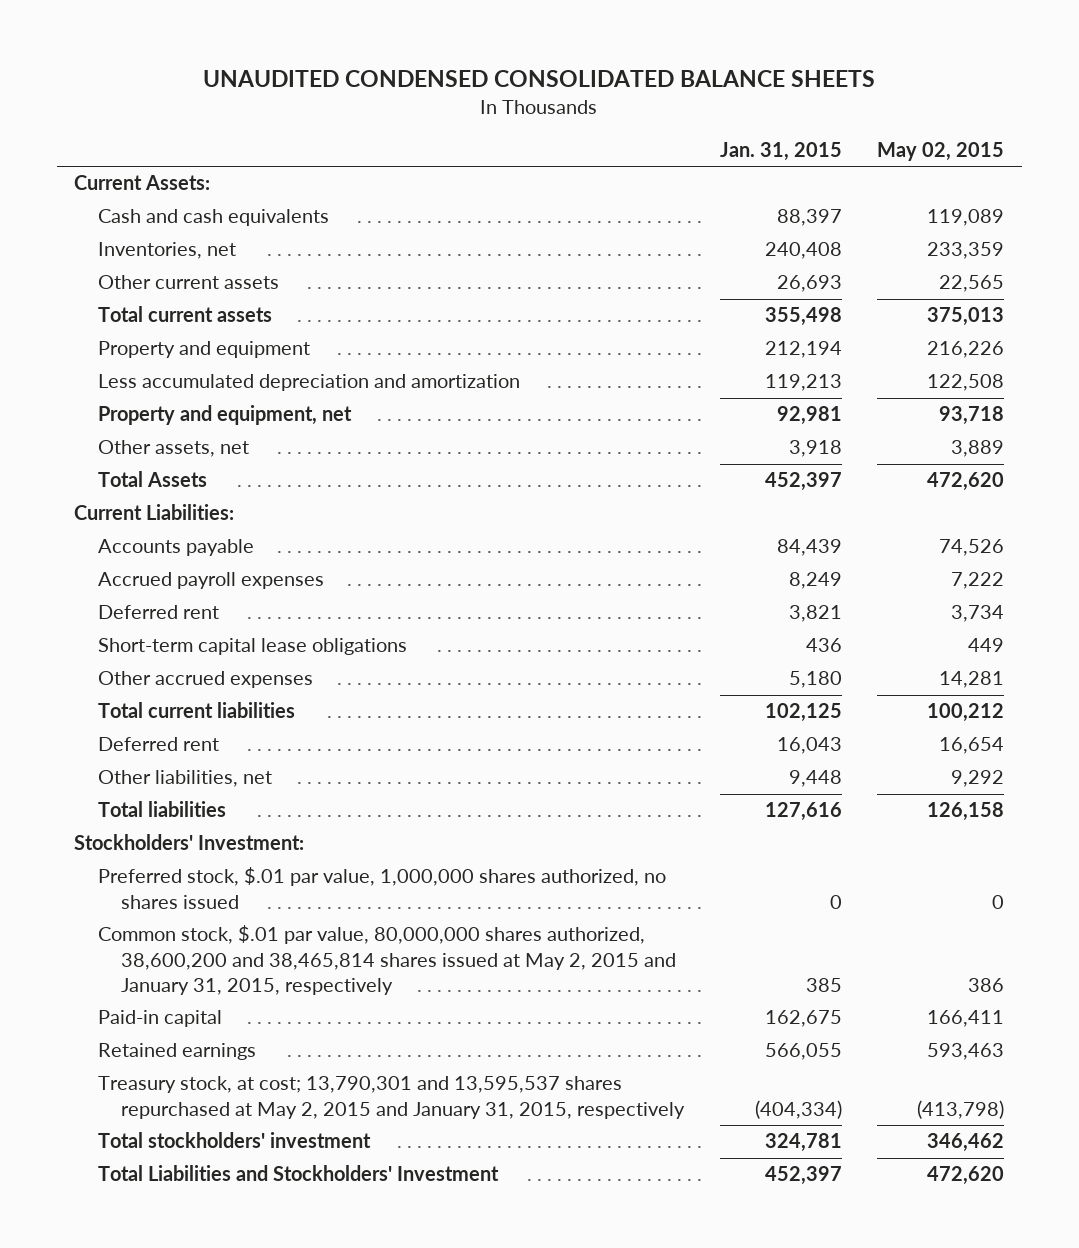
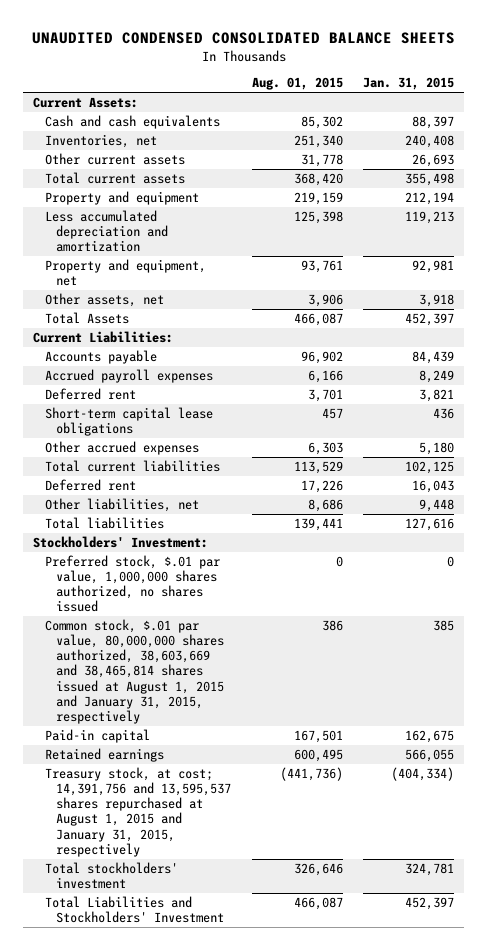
[877,141,1005,161] May 02, 2015 -> none
none -> [251,77,343,91] Aug. 01, 2015
[97,925,677,995] Common stock, $.01 par value, 80,000,000 shares authorized, 38,600,200 and 38,465,814 shares issued at May 2, 2015 and January 31, 2015, respectively -> [44,618,225,724] Common stock, $.01 par value, 80,000,000 shares authorized, 38,603,669 and 38,465,814 shares issued at August 1, 2015 and January 31, 2015, respectively
[97,1076,686,1119] Treasury stock, at cost; 13,790,301 and 13,595,537 shares repurchased at May 2, 2015 and January 31, 2015, respectively -> [44,766,232,857] Treasury stock, at cost; 14,391,756 and 13,595,537 shares repurchased at August 1, 2015 and January 31, 2015, respectively

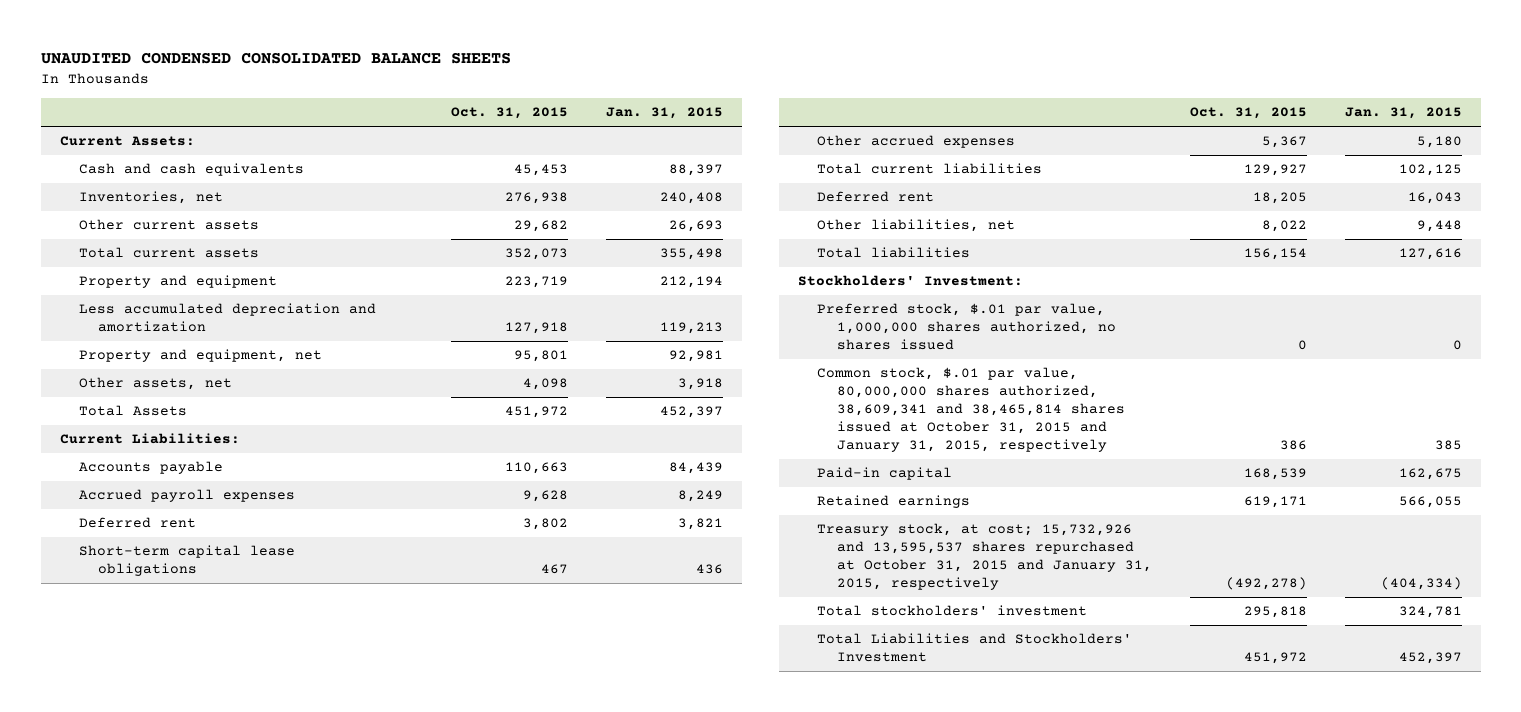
[251,77,343,91] Aug. 01, 2015 -> none
none -> [451,107,569,120] Oct. 31, 2015
[44,618,225,724] Common stock, $.01 par value, 80,000,000 shares authorized, 38,603,669 and 38,465,814 shares issued at August 1, 2015 and January 31, 2015, respectively -> [817,367,1125,453] Common stock, $.01 par value, 80,000,000 shares authorized, 38,609,341 and 38,465,814 shares issued at October 31, 2015 and January 31, 2015, respectively
[44,766,232,857] Treasury stock, at cost; 14,391,756 and 13,595,537 shares repurchased at August 1, 2015 and January 31, 2015, respectively -> [817,523,1152,591] Treasury stock, at cost; 15,732,926 and 13,595,537 shares repurchased at October 31, 2015 and January 31, 2015, respectively

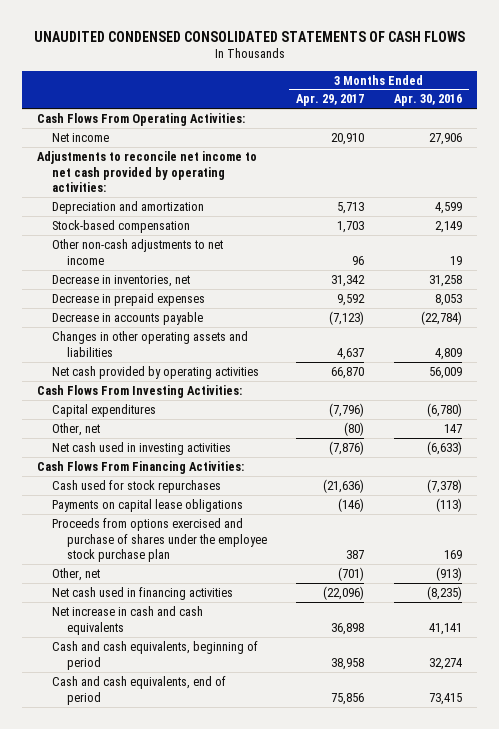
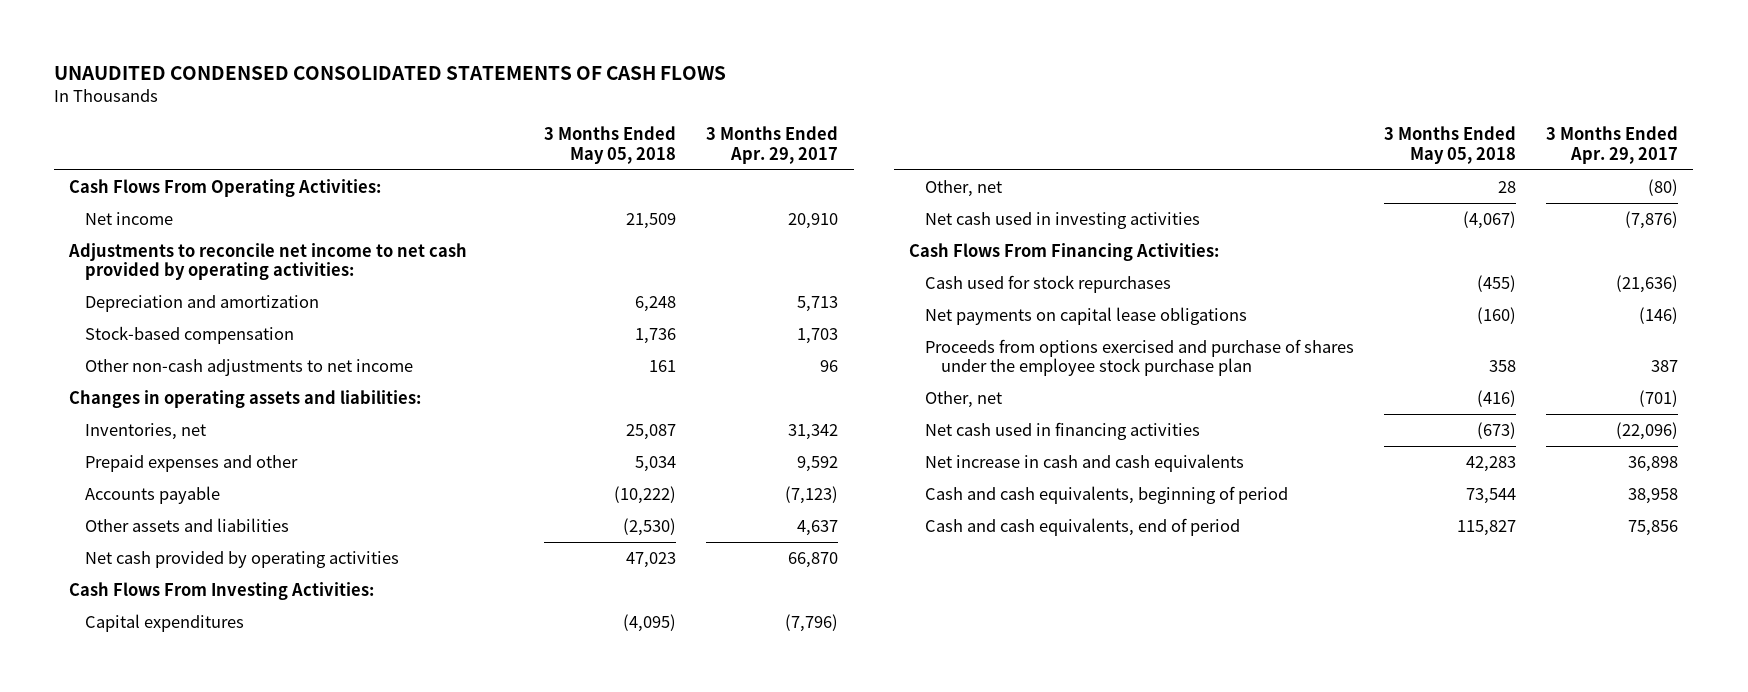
[393,94,462,107] Apr. 30, 2016 -> none
none -> [544,126,677,164] 3 Months Ended May 05, 2018
none -> [69,390,422,409] Changes in operating assets and liabilities:
[52,274,191,287] Decrease in inventories, net -> [85,423,207,441] Inventories, net
[52,292,206,306] Decrease in prepaid expenses -> [85,455,299,473] Prepaid expenses and other
[52,311,204,325] Decrease in accounts payable -> [85,486,221,505] Accounts payable
[52,330,249,357] Changes in other operating assets and liabilities -> [85,518,290,533] Other assets and liabilities
[52,498,244,512] Payments on capital lease obligations -> [925,307,1248,326] Net payments on capital lease obligations

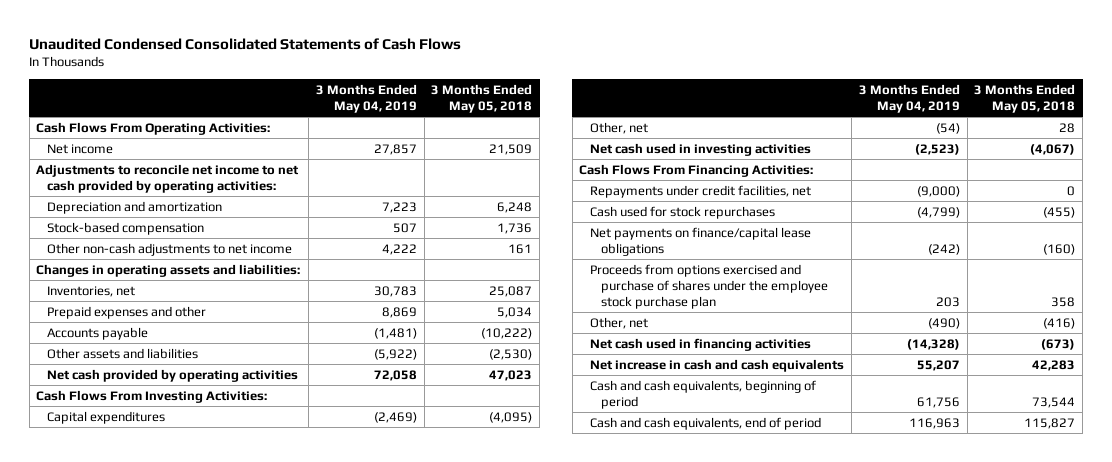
[54,65,727,80] UNAUDITED CONDENSED CONSOLIDATED STATEMENTS OF CASH FLOWS -> [29,38,462,51] Unaudited Condensed Consolidated Statements of Cash Flows
[706,126,839,164] 3 Months Ended Apr. 29, 2017 -> none
none -> [315,83,417,114] 3 Months Ended May 04, 2019
none -> [589,184,811,198] Repayments under credit facilities, net
[925,307,1248,326] Net payments on capital lease obligations -> [589,226,811,256] Net payments on finance/capital lease obligations

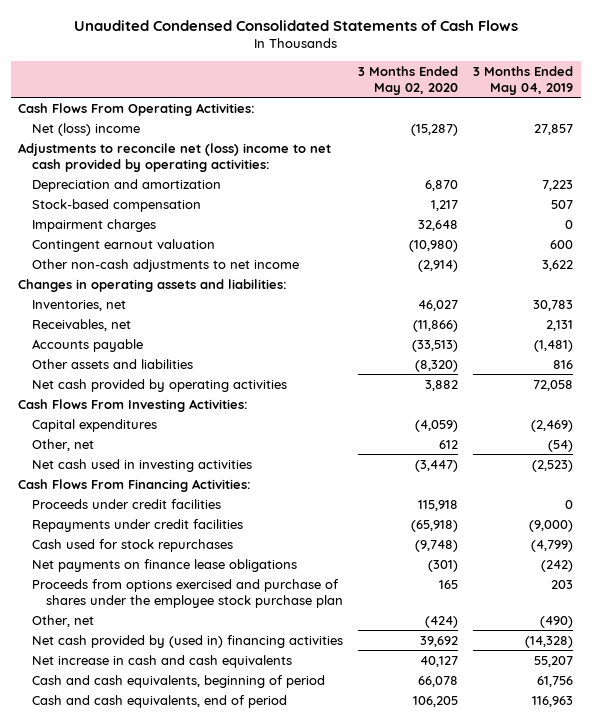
[431,83,533,114] 3 Months Ended May 05, 2018 -> none
none -> [358,65,459,96] 3 Months Ended May 02, 2020
[46,143,113,154] Net income -> [32,122,141,136] Net (loss) income
[36,163,300,193] Adjustments to reconcile net income to net cash provided by operating activities: -> [18,142,332,172] Adjustments to reconcile net (loss) income to net cash provided by operating activities:
none -> [32,218,157,232] Impairment charges
none -> [32,238,216,252] Contingent earnout valuation
[381,243,417,255] 4,222 -> [542,259,574,271] 3,622
[46,305,206,319] Prepaid expenses and other -> none
none -> [32,318,132,331] Receivables, net
[373,348,417,360] (5,922) -> [553,359,574,369] 816
none -> [32,498,222,509] Proceeds under credit facilities
[589,184,811,198] Repayments under credit facilities, net -> [32,518,244,532] Repayments under credit facilities
[589,226,811,256] Net payments on finance/capital lease obligations -> [32,558,298,572] Net payments on finance lease obligations
[589,337,811,351] Net cash used in financing activities -> [32,634,344,648] Net cash provided by (used in) financing activities

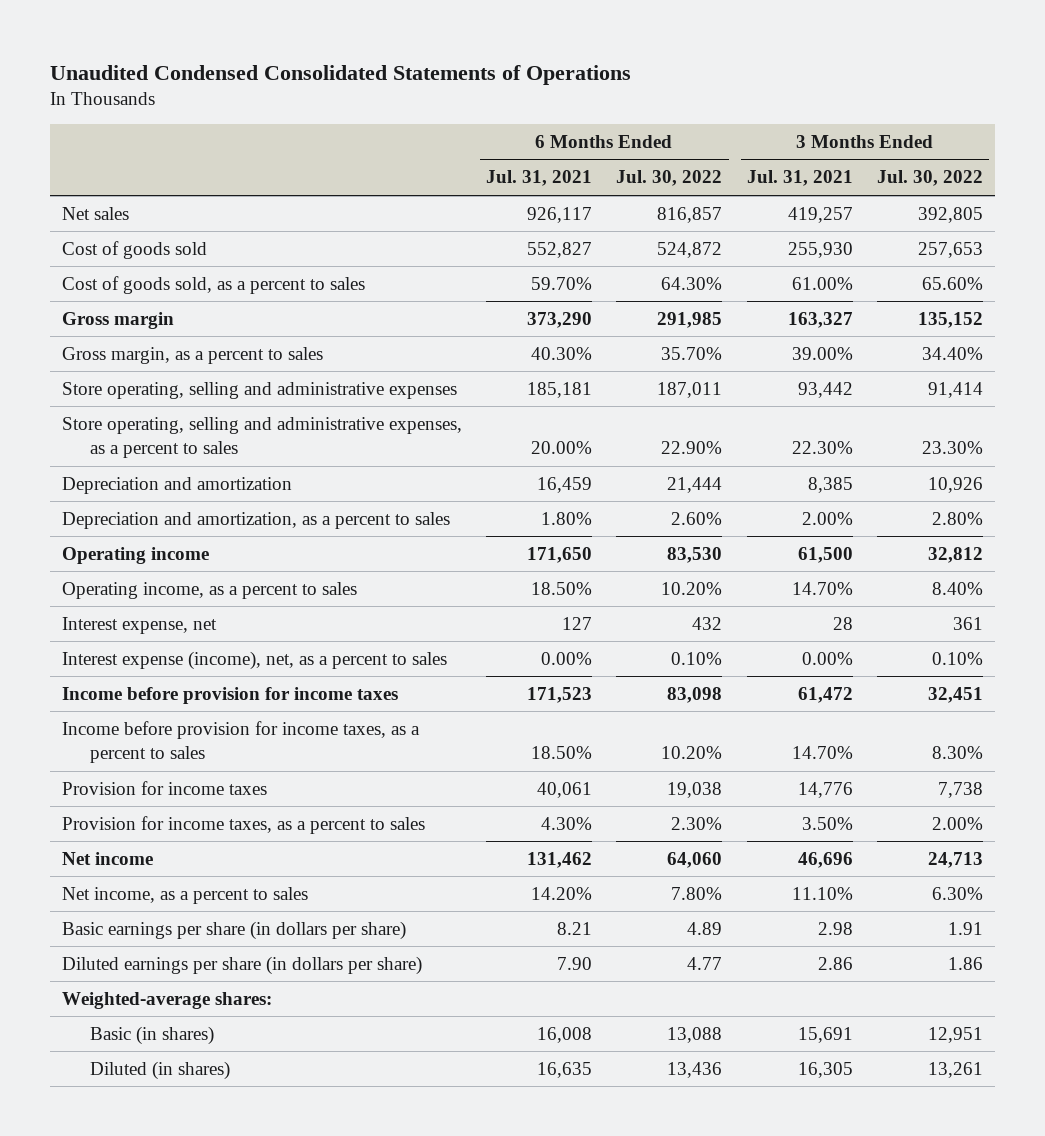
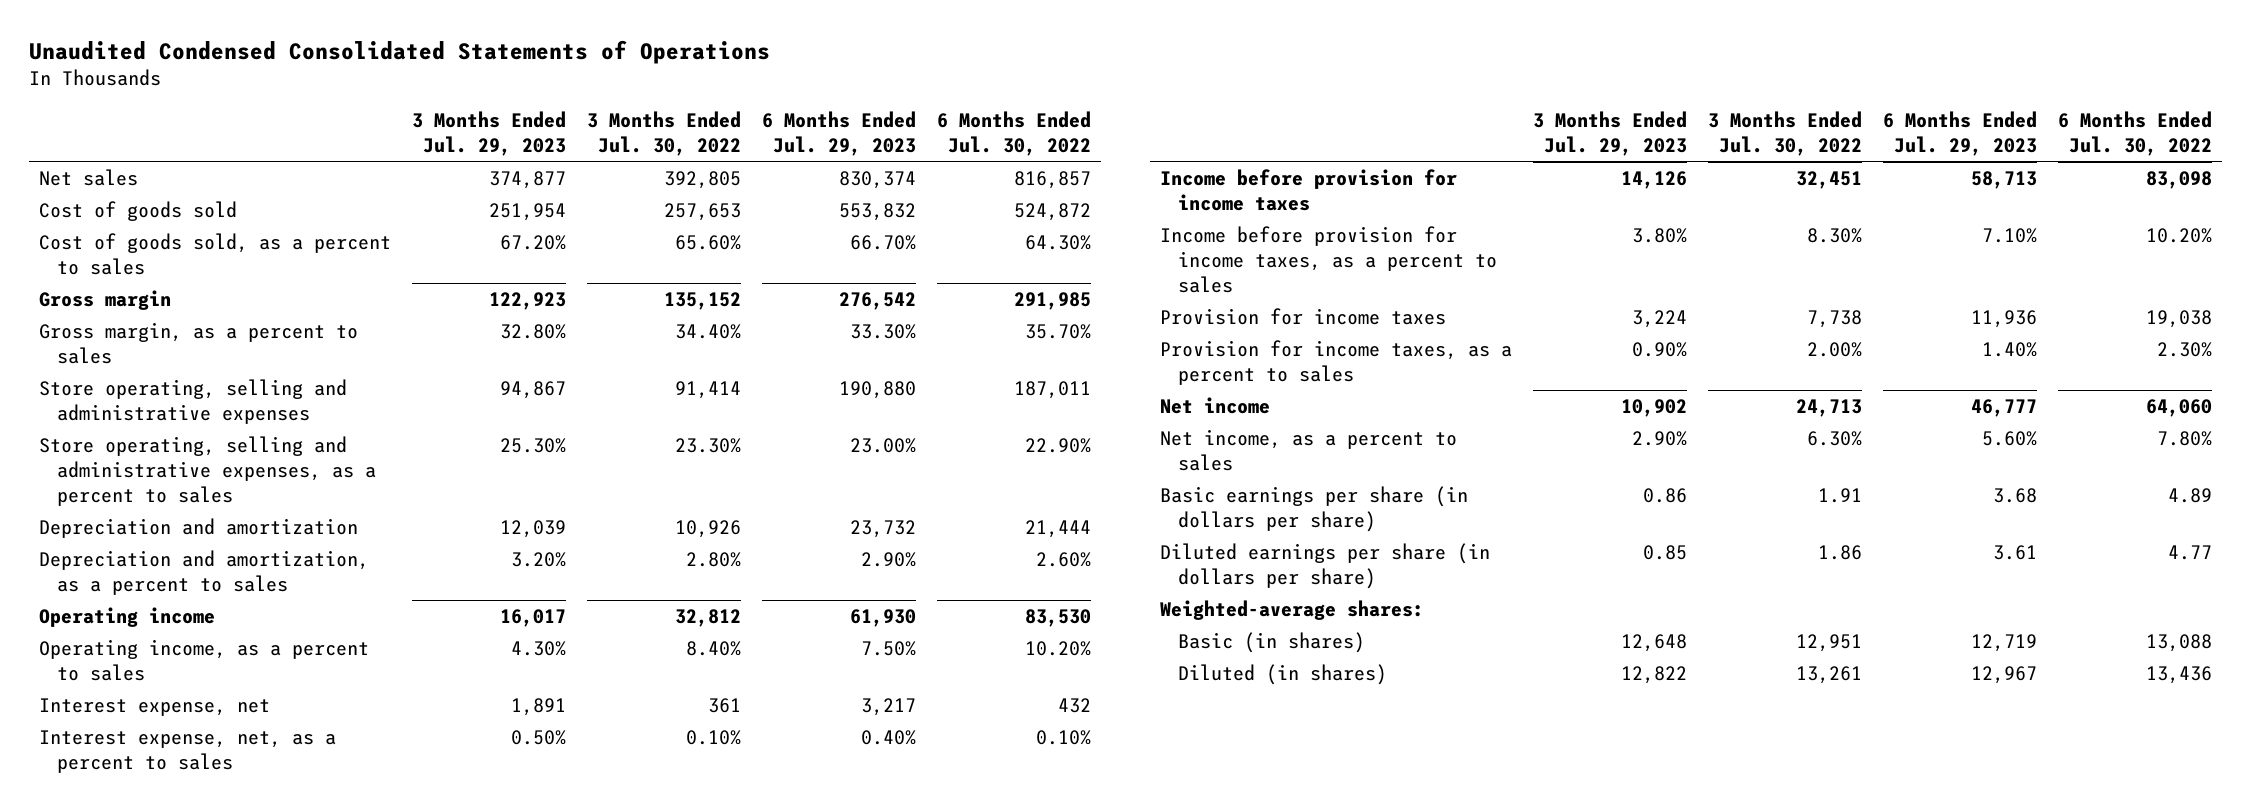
[486,170,593,187] Jul. 31, 2021 -> none
[746,170,853,187] Jul. 31, 2021 -> none
none -> [412,111,567,157] 3 Months Ended Jul. 29, 2023
none -> [761,111,916,157] 6 Months Ended Jul. 29, 2023
[62,650,448,670] Interest expense (income), net, as a percent to sales -> [39,729,337,773] Interest expense, net, as a percent to sales

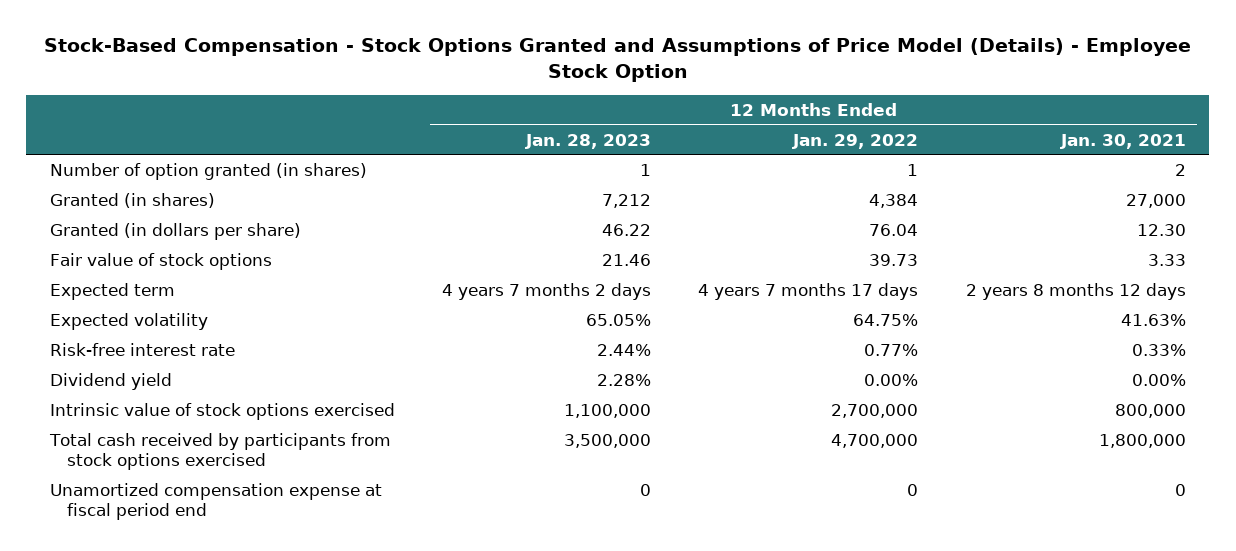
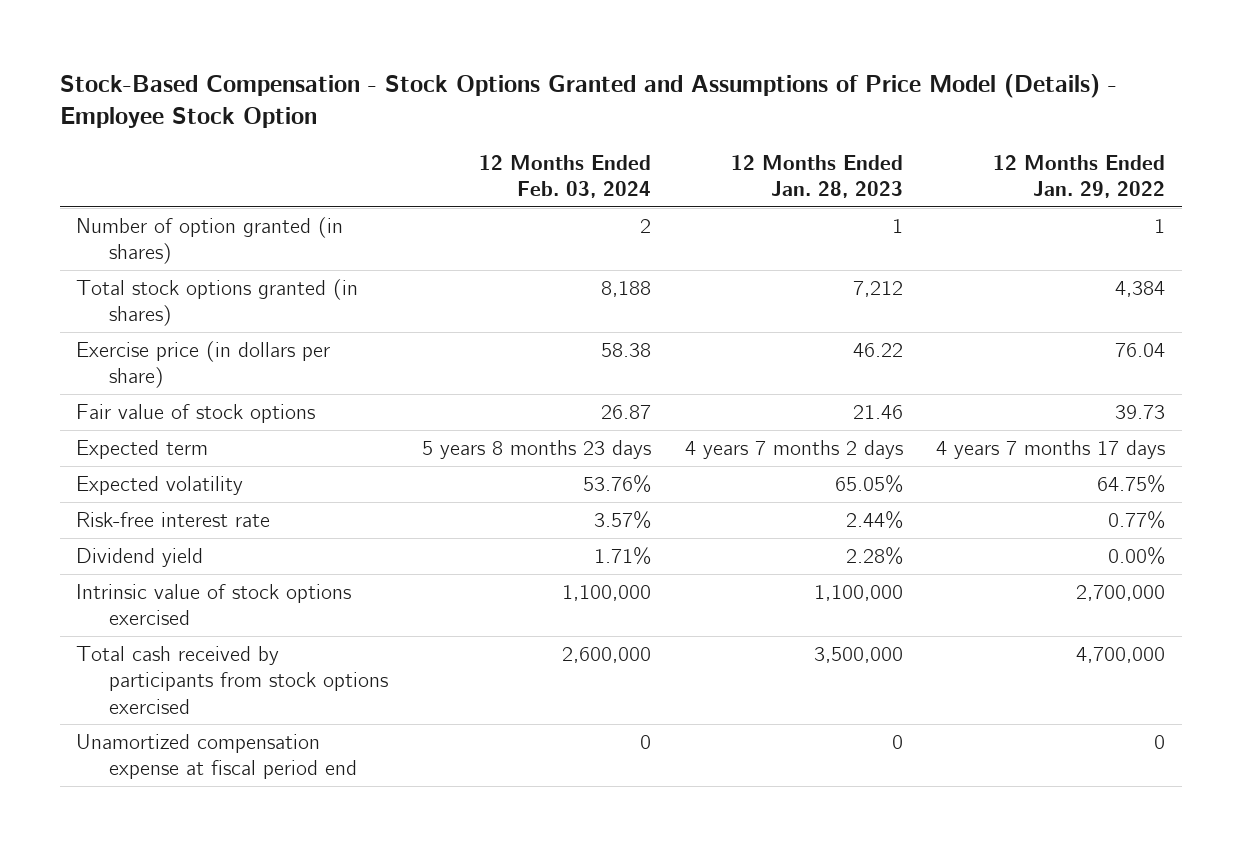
[1059,133,1186,149] Jan. 30, 2021 -> none
none -> [478,154,651,198] 12 Months Ended Feb. 03, 2024
[50,192,216,208] Granted (in shares) -> [76,279,359,327] Total stock options granted (in shares)
[50,222,302,240] Granted (in dollars per share) -> [76,341,331,389] Exercise price (in dollars per share)

